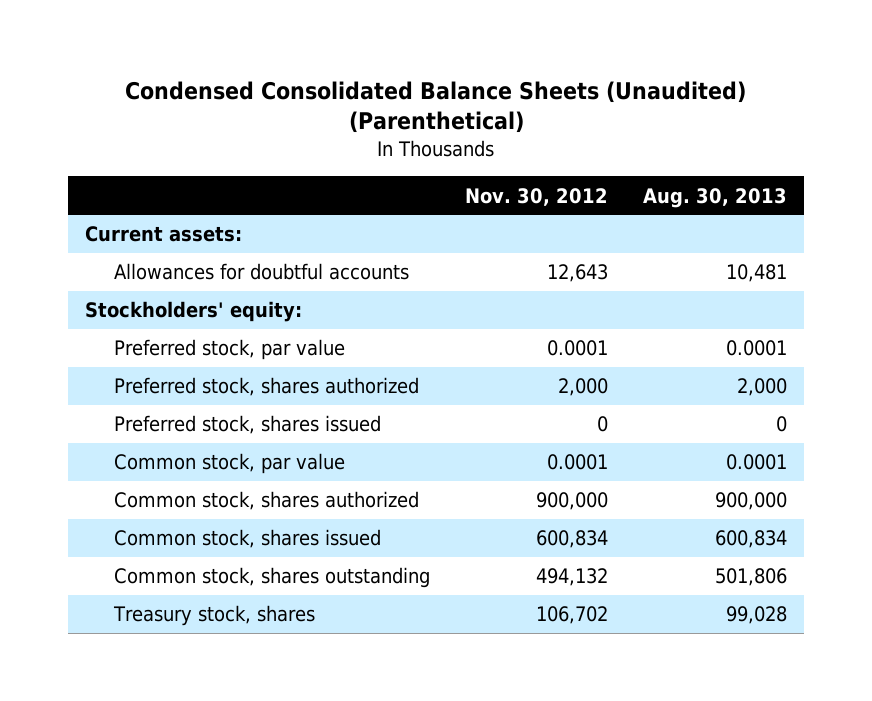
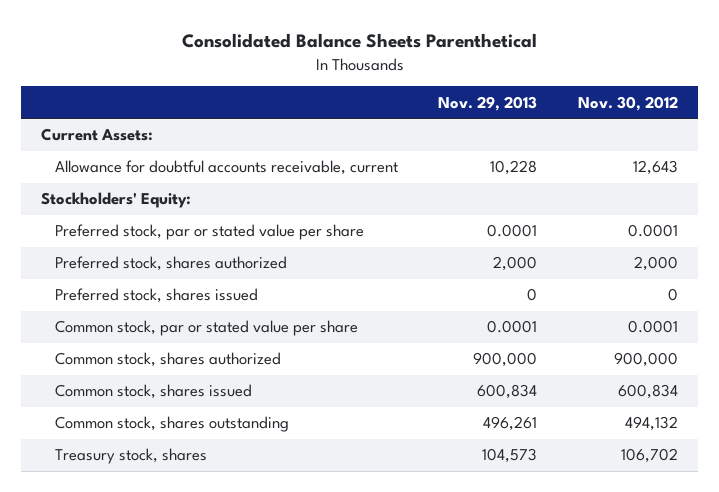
[124,80,746,134] Condensed Consolidated Balance Sheets (Unaudited) (Parenthetical) -> [181,33,537,49] Consolidated Balance Sheets Parenthetical
[642,187,787,208] Aug. 30, 2013 -> none
none -> [438,95,538,111] Nov. 29, 2013
[85,226,243,243] Current assets: -> [41,128,154,142] Current Assets:
[113,263,409,281] Allowances for doubtful accounts -> [54,160,398,176] Allowance for doubtful accounts receivable, current
[85,301,303,323] Stockholders' equity: -> [41,192,192,209] Stockholders' Equity:
[113,339,345,361] Preferred stock, par value -> [54,224,364,241] Preferred stock, par or stated value per share
[113,453,345,475] Common stock, par value -> [54,320,358,337] Common stock, par or stated value per share

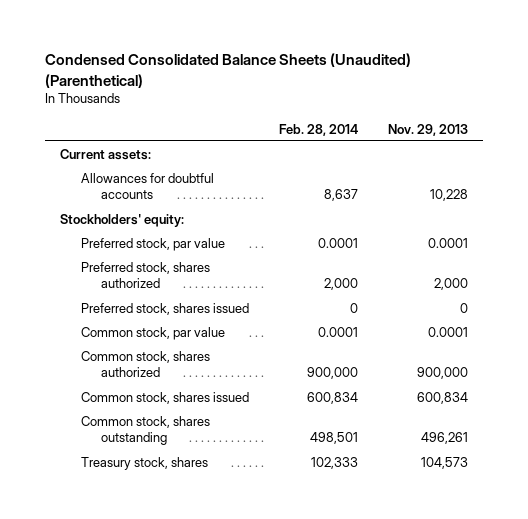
[181,33,537,49] Consolidated Balance Sheets Parenthetical -> [45,53,412,88] Condensed Consolidated Balance Sheets (Unaudited) (Parenthetical)
[577,95,678,111] Nov. 30, 2012 -> none
none -> [278,123,358,136] Feb. 28, 2014
[41,128,154,142] Current Assets: -> [60,148,152,160] Current assets:
[54,160,398,176] Allowance for doubtful accounts receivable, current -> [80,172,214,200] Allowances for doubtful accounts
[41,192,192,209] Stockholders' Equity: -> [60,213,185,227] Stockholders' equity:
[54,224,364,241] Preferred stock, par or stated value per share -> [80,237,225,251] Preferred stock, par value
[54,320,358,337] Common stock, par or stated value per share -> [80,326,225,340] Common stock, par value

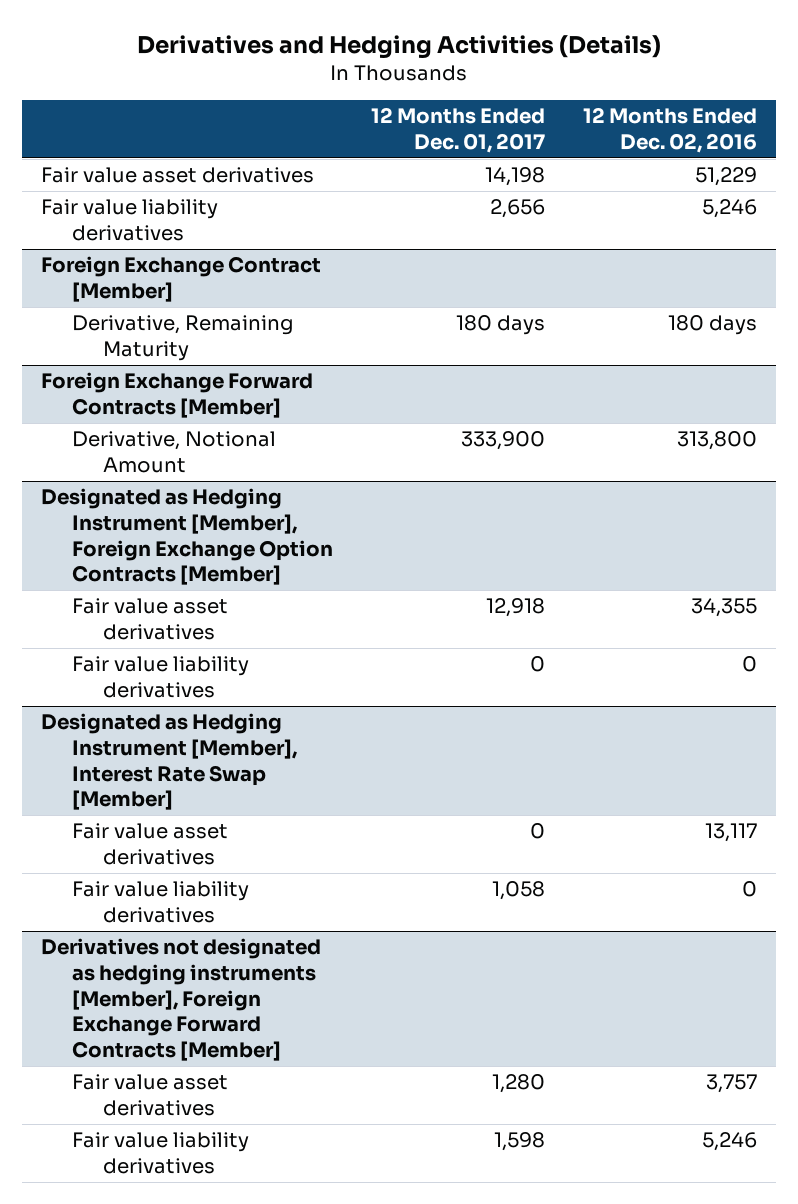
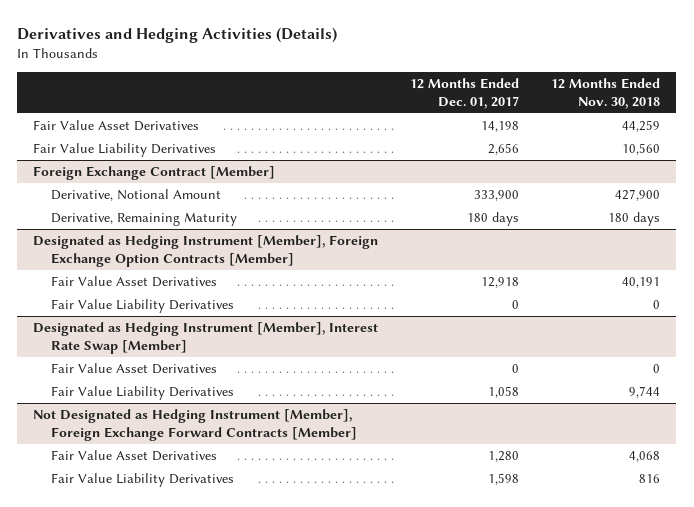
[582,107,757,153] 12 Months Ended Dec. 02, 2016 -> none
none -> [551,77,661,109] 12 Months Ended Nov. 30, 2018
[41,167,315,184] Fair value asset derivatives -> [33,120,200,132] Fair Value Asset Derivatives
[41,199,219,242] Fair value liability derivatives -> [33,143,217,158] Fair Value Liability Derivatives
[41,372,314,419] Foreign Exchange Forward Contracts [Member] -> none
[72,315,295,362] Derivative, Remaining Maturity -> [51,212,238,227] Derivative, Remaining Maturity
[72,598,229,641] Fair value asset derivatives -> [51,276,218,288] Fair Value Asset Derivatives
[72,656,250,699] Fair value liability derivatives -> [51,299,235,314] Fair Value Liability Derivatives
[72,823,229,866] Fair value asset derivatives -> [51,363,218,375] Fair Value Asset Derivatives
[72,881,250,924] Fair value liability derivatives -> [51,386,235,401] Fair Value Liability Derivatives
[41,938,322,1061] Derivatives not designated as hedging instruments [Member], Foreign Exchange Forward Contracts [Member] -> [33,409,358,442] Not Designated as Hedging Instrument [Member], Foreign Exchange Forward Contracts [Member]
[72,1074,229,1117] Fair value asset derivatives -> [51,450,218,462] Fair Value Asset Derivatives
[72,1132,250,1175] Fair value liability derivatives -> [51,473,235,488] Fair Value Liability Derivatives

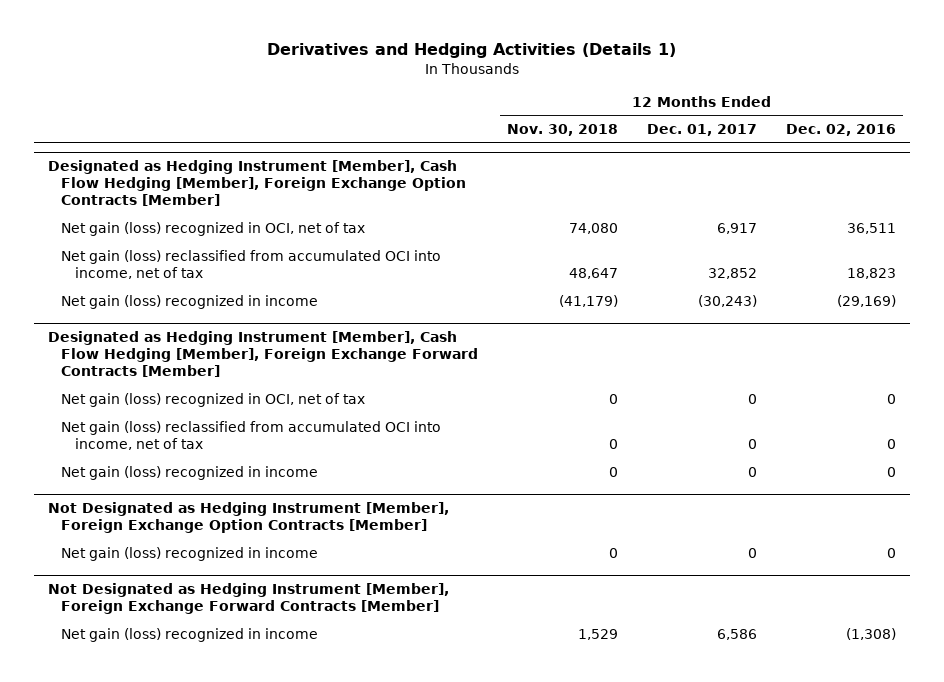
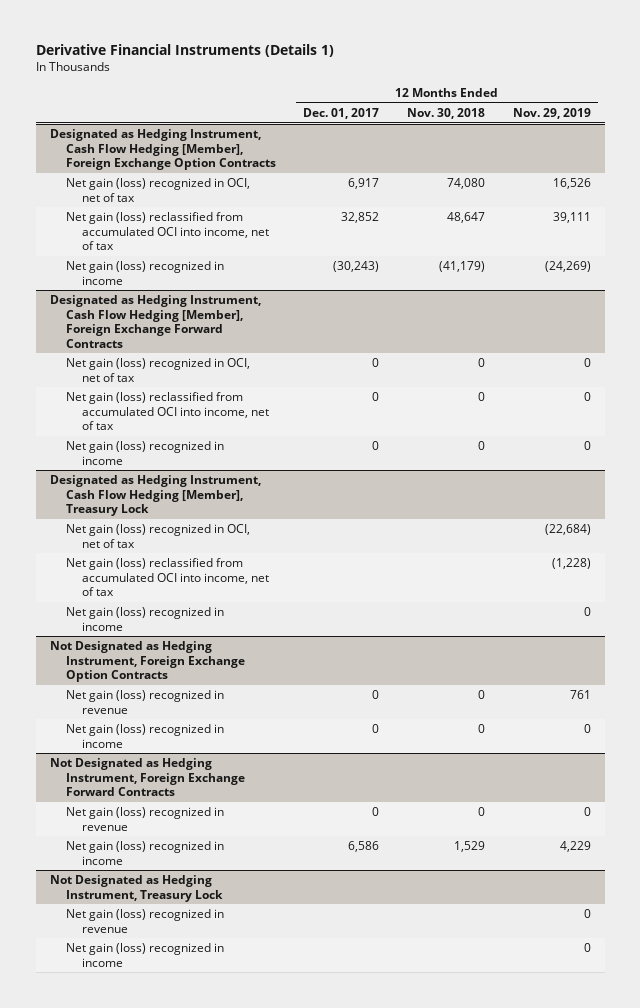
[267,43,677,59] Derivatives and Hedging Activities (Details 1) -> [35,43,334,57] Derivative Financial Instruments (Details 1)
[785,124,896,137] Dec. 02, 2016 -> none
none -> [512,108,591,120] Nov. 29, 2019
[48,160,467,207] Designated as Hedging Instrument [Member], Cash Flow Hedging [Member], Foreign Exchange Option Contracts [Member] -> [49,129,276,171] Designated as Hedging Instrument, Cash Flow Hedging [Member], Foreign Exchange Option Contracts
[48,331,479,378] Designated as Hedging Instrument [Member], Cash Flow Hedging [Member], Foreign Exchange Forward Contracts [Member] -> [49,295,261,348] Designated as Hedging Instrument, Cash Flow Hedging [Member], Foreign Exchange Forward Contracts
none -> [49,475,261,517] Designated as Hedging Instrument, Cash Flow Hedging [Member], Treasury Lock
none -> [65,524,250,548] Net gain (loss) recognized in OCI, net of tax
none -> [65,558,269,597] Net gain (loss) reclassified from accumulated OCI into income, net of tax
none -> [65,607,224,631] Net gain (loss) recognized in income
[48,502,450,534] Not Designated as Hedging Instrument [Member], Foreign Exchange Option Contracts [Member] -> [49,641,245,683] Not Designated as Hedging Instrument, Foreign Exchange Option Contracts
none -> [65,690,224,714] Net gain (loss) recognized in revenue
[48,583,450,615] Not Designated as Hedging Instrument [Member], Foreign Exchange Forward Contracts [Member] -> [49,758,245,797] Not Designated as Hedging Instrument, Foreign Exchange Forward Contracts
none -> [65,807,224,831] Net gain (loss) recognized in revenue
none -> [49,875,223,902] Not Designated as Hedging Instrument, Treasury Lock
none -> [65,909,224,933] Net gain (loss) recognized in revenue
none -> [65,943,224,967] Net gain (loss) recognized in income

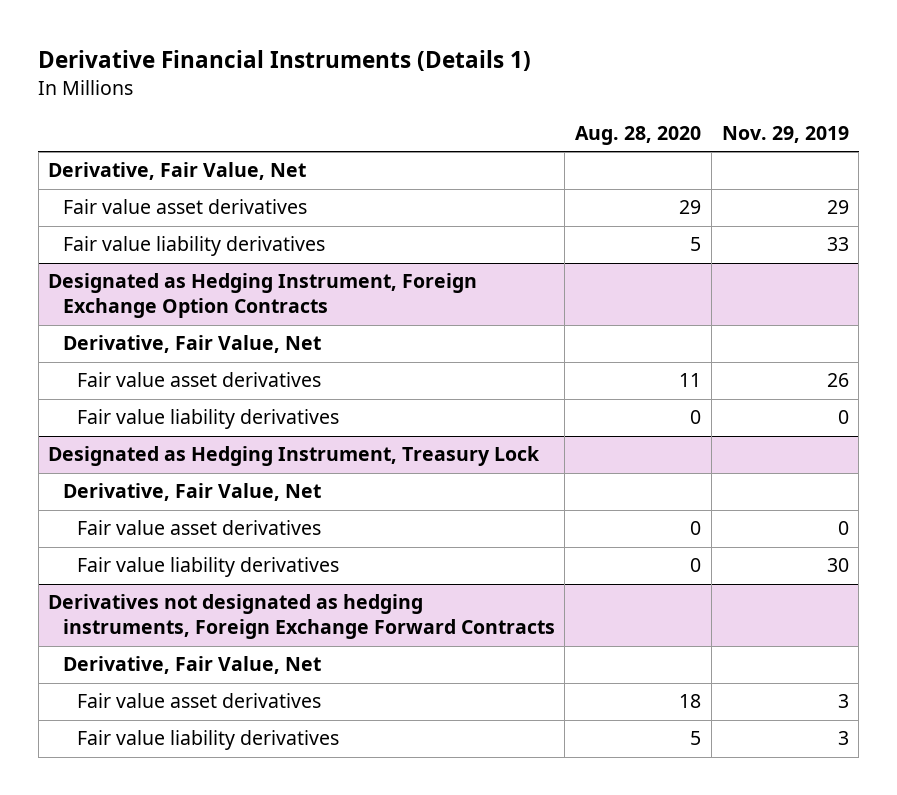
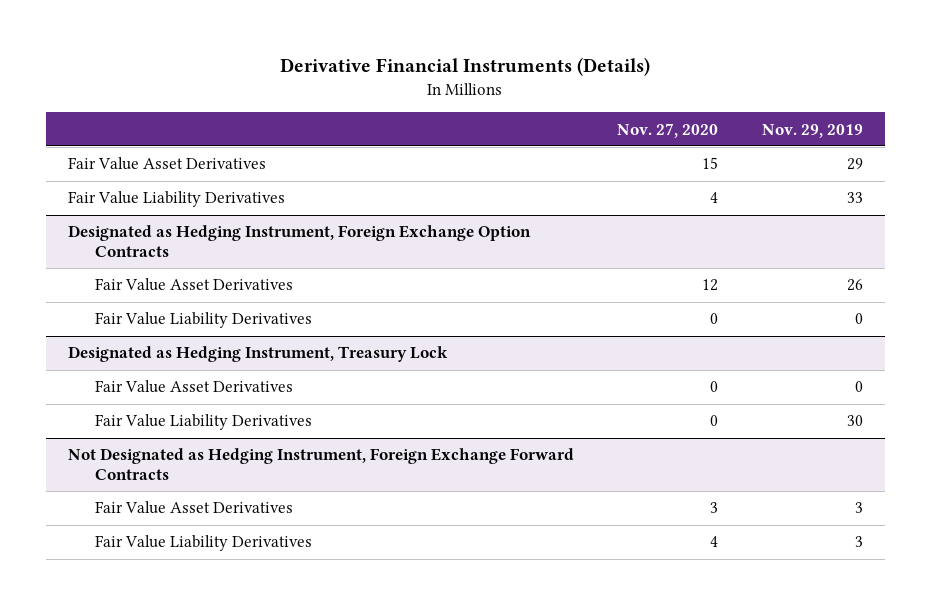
[38,50,532,72] Derivative Financial Instruments (Details 1) -> [280,57,651,77] Derivative Financial Instruments (Details)
[575,125,702,145] Aug. 28, 2020 -> none
none -> [617,122,719,138] Nov. 27, 2020
[48,162,307,181] Derivative, Fair Value, Net -> none
[62,199,307,215] Fair value asset derivatives -> [67,157,266,171] Fair Value Asset Derivatives
[62,236,325,257] Fair value liability derivatives -> [67,191,285,208] Fair Value Liability Derivatives
[62,335,321,354] Derivative, Fair Value, Net -> none
[76,372,321,388] Fair value asset derivatives -> [94,278,293,292] Fair Value Asset Derivatives
[76,409,339,430] Fair value liability derivatives -> [94,312,312,329] Fair Value Liability Derivatives
[62,483,321,502] Derivative, Fair Value, Net -> none
[62,656,321,675] Derivative, Fair Value, Net -> none
[76,520,321,536] Fair value asset derivatives -> [94,380,293,394] Fair Value Asset Derivatives
[76,557,339,578] Fair value liability derivatives -> [94,414,312,431] Fair Value Liability Derivatives
[48,594,555,640] Derivatives not designated as hedging instruments, Foreign Exchange Forward Contracts -> [67,448,574,481] Not Designated as Hedging Instrument, Foreign Exchange Forward Contracts
[76,693,321,709] Fair value asset derivatives -> [94,501,293,515] Fair Value Asset Derivatives
[76,730,339,751] Fair value liability derivatives -> [94,535,312,552] Fair Value Liability Derivatives

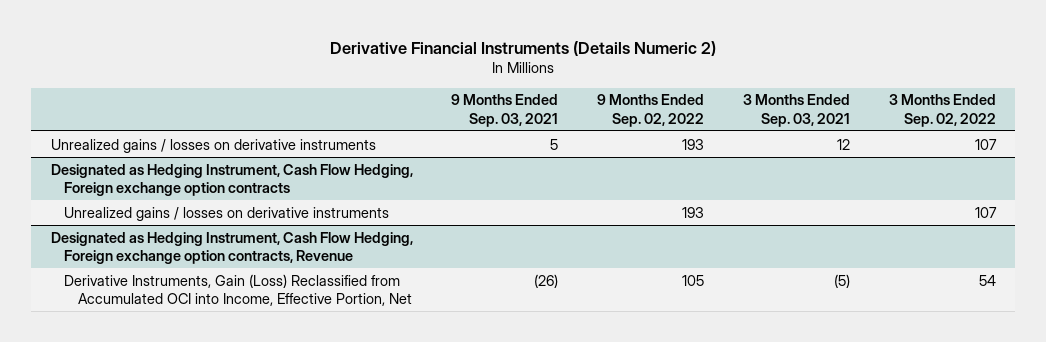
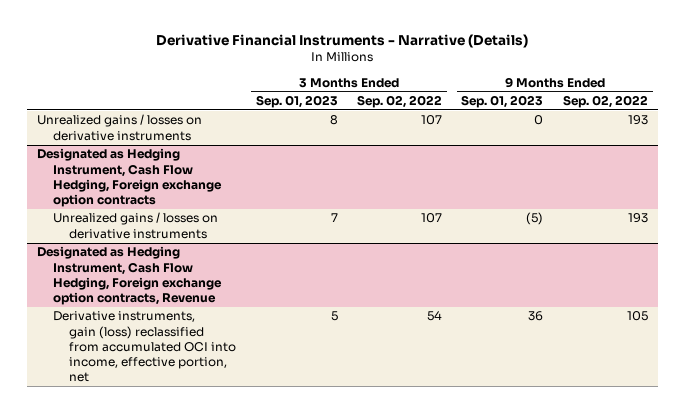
[330,40,717,56] Derivative Financial Instruments (Details Numeric 2) -> [156,34,529,49] Derivative Financial Instruments - Narrative (Details)
[451,94,559,127] 9 Months Ended Sep. 03, 2021 -> none
[742,94,850,127] 3 Months Ended Sep. 03, 2021 -> none
none -> [255,94,338,108] Sep. 01, 2023
none -> [461,94,544,108] Sep. 01, 2023
[64,273,412,307] Derivative Instruments, Gain (Loss) Reclassified from Accumulated OCI into Income, Effective Portion, Net -> [52,311,237,383] Derivative instruments, gain (loss) reclassified from accumulated OCI into income, effective portion, net

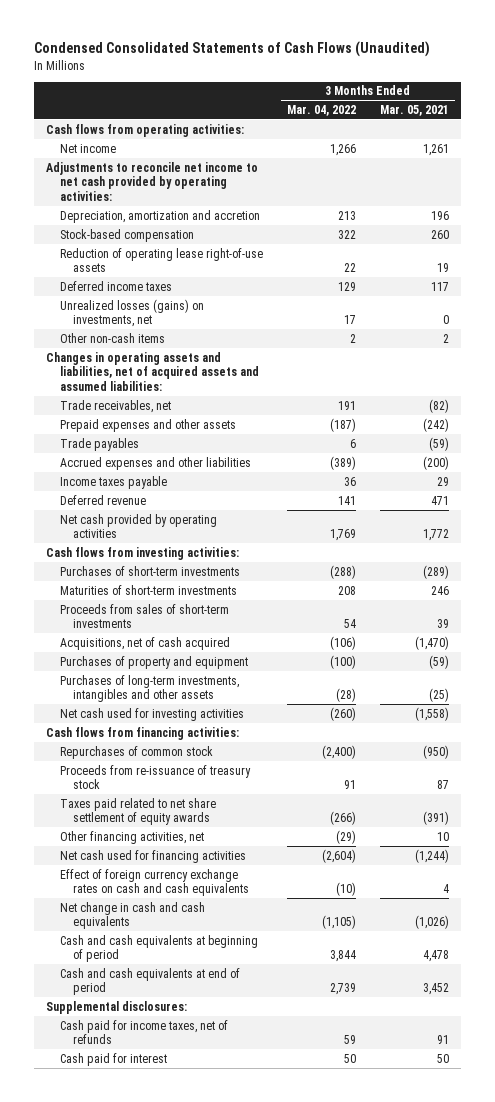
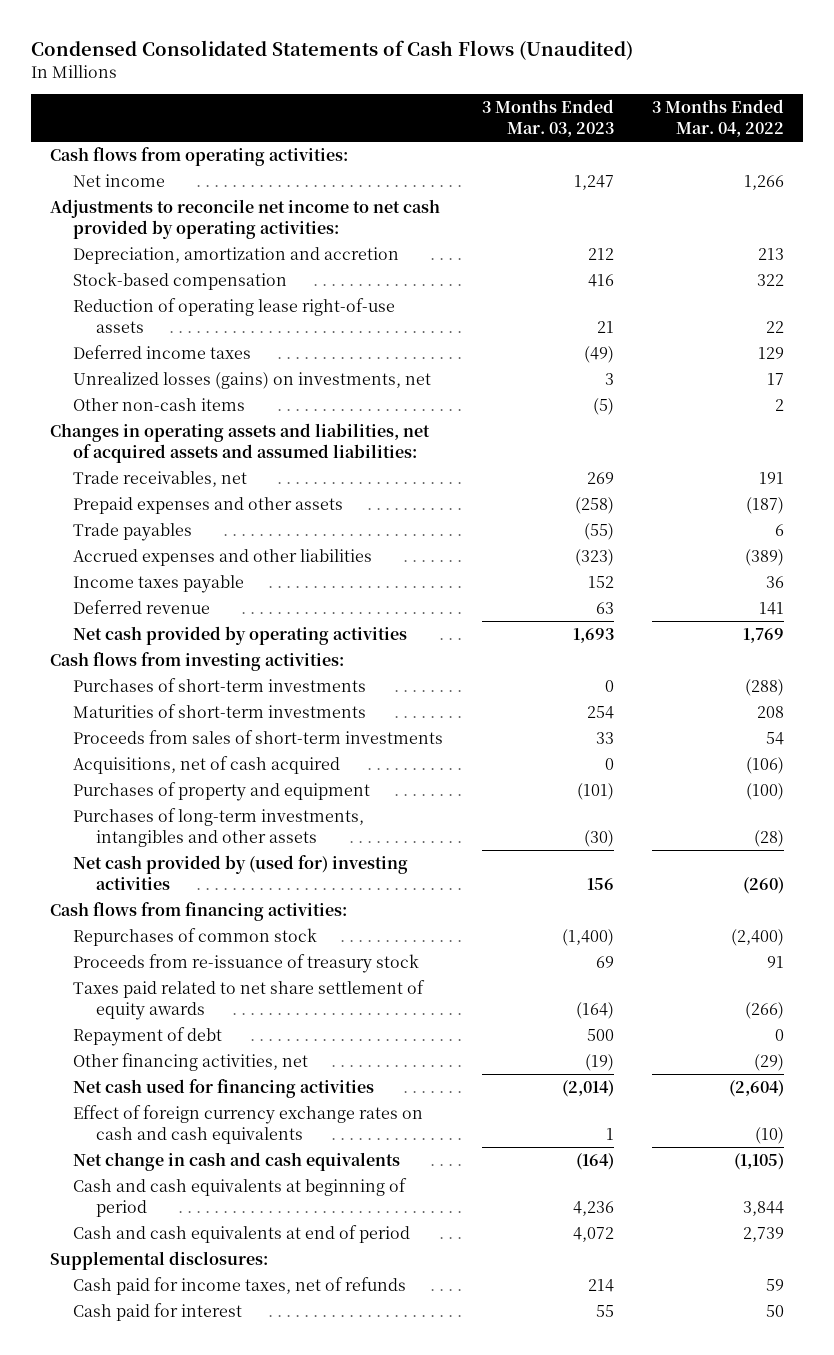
[379,104,449,116] Mar. 05, 2021 -> none
none -> [481,99,614,137] 3 Months Ended Mar. 03, 2023
[59,707,244,721] Net cash used for investing activities -> [73,855,409,890] Net cash provided by (used for) investing activities
none -> [73,1027,223,1047] Repayment of debt

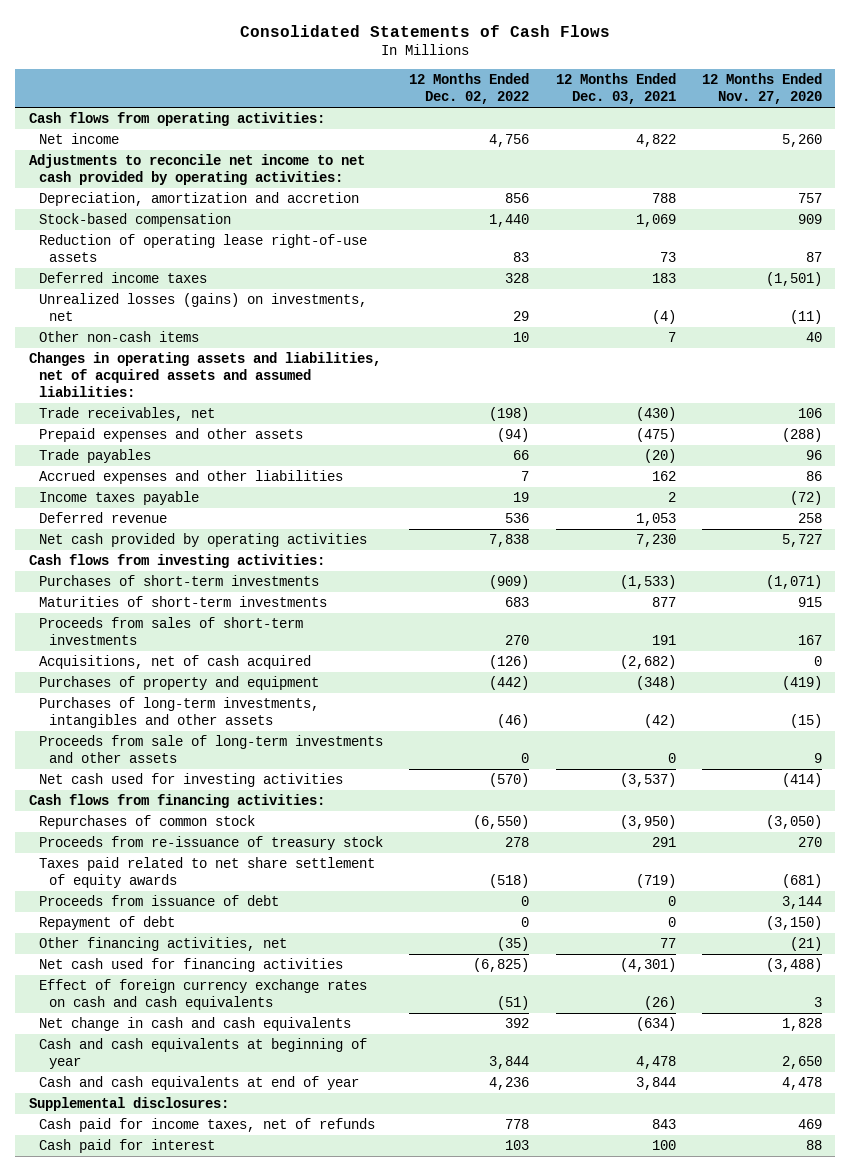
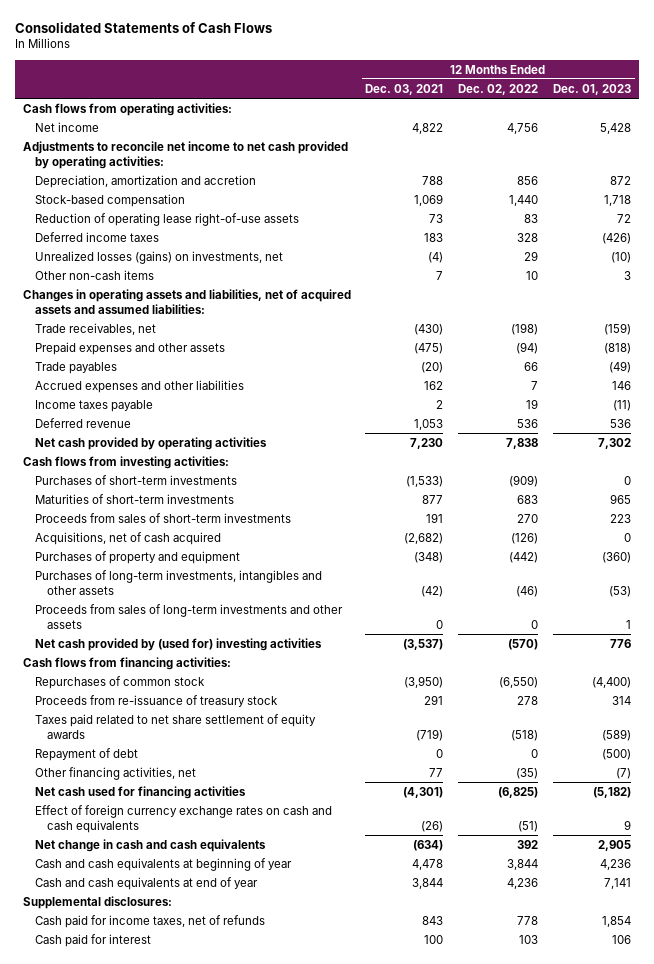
[702,73,823,105] 12 Months Ended Nov. 27, 2020 -> none
none -> [553,83,632,95] Dec. 01, 2023
[38,735,383,763] Proceeds from sale of long-term investments and other assets -> [35,603,344,629] Proceeds from sales of long-term investments and other assets
[38,773,343,788] Net cash used for investing activities -> [35,637,323,651] Net cash provided by (used for) investing activities
[38,895,279,907] Proceeds from issuance of debt -> none

